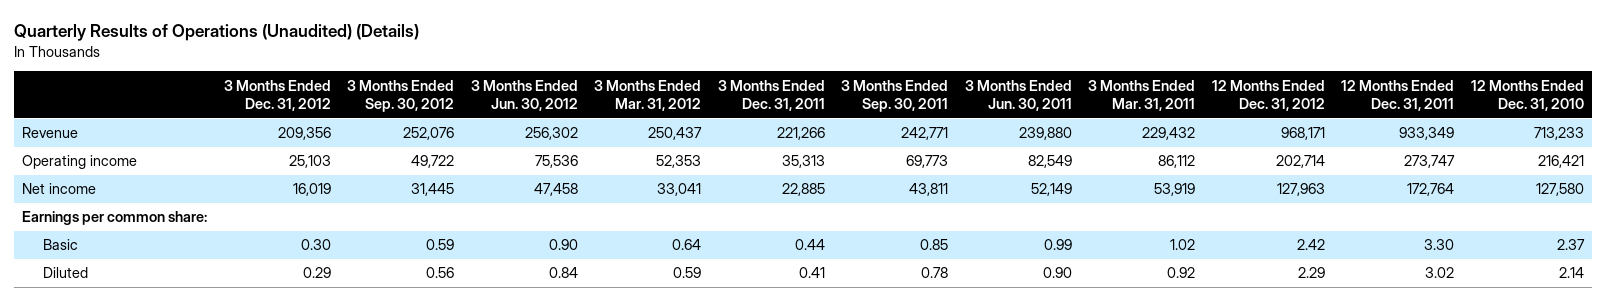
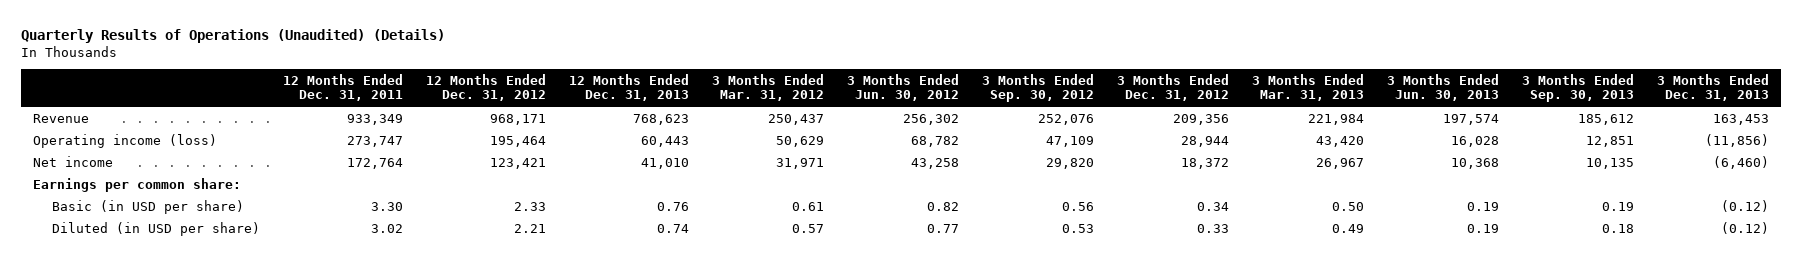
[717,79,825,112] 3 Months Ended Dec. 31, 2011 -> none
[841,79,949,113] 3 Months Ended Sep. 30, 2011 -> none
[964,79,1072,112] 3 Months Ended Jun. 30, 2011 -> none
[1088,79,1196,112] 3 Months Ended Mar. 31, 2011 -> none
[1470,79,1584,112] 12 Months Ended Dec. 31, 2010 -> none
none -> [569,73,690,102] 12 Months Ended Dec. 31, 2013
none -> [1252,73,1365,102] 3 Months Ended Mar. 31, 2013
none -> [1387,73,1500,102] 3 Months Ended Jun. 30, 2013
none -> [1522,73,1635,103] 3 Months Ended Sep. 30, 2013
none -> [1657,73,1770,102] 3 Months Ended Dec. 31, 2013
[22,155,138,170] Operating income -> [32,133,217,148] Operating income (loss)
[288,155,331,169] 25,103 -> [1181,135,1230,147] 28,944
[411,155,455,169] 49,722 -> [1046,135,1095,147] 47,109
[534,155,578,169] 75,536 -> [911,135,960,147] 68,782
[656,155,702,169] 52,353 -> [776,135,825,147] 50,629
[1275,155,1325,169] 202,714 -> [490,135,547,147] 195,464
[292,183,331,197] 16,019 -> [1181,157,1230,169] 18,372
[411,183,455,197] 31,445 -> [1046,157,1095,169] 29,820
[533,183,578,197] 47,458 -> [911,157,960,169] 43,258
[657,183,702,197] 33,041 -> [776,157,825,169] 31,971
[1276,183,1325,197] 127,963 -> [490,157,547,169] 123,421
[42,239,78,251] Basic -> [52,199,245,214] Basic (in USD per share)
[300,239,331,251] 0.30 -> [1197,201,1230,211] 0.34
[426,239,455,251] 0.59 -> [1062,201,1095,211] 0.56
[548,239,578,251] 0.90 -> [927,201,960,211] 0.82
[672,239,702,251] 0.64 -> [792,201,825,211] 0.61
[1296,239,1325,251] 2.42 -> [514,201,547,211] 2.33
[42,267,88,279] Diluted -> [52,221,261,236] Diluted (in USD per share)
[302,267,331,279] 0.29 -> [1197,223,1230,233] 0.33
[426,267,455,279] 0.56 -> [1062,223,1095,233] 0.53
[548,267,578,279] 0.84 -> [927,223,960,233] 0.77
[673,267,702,279] 0.59 -> [792,223,825,233] 0.57
[1297,267,1325,279] 2.29 -> [514,223,547,233] 2.21

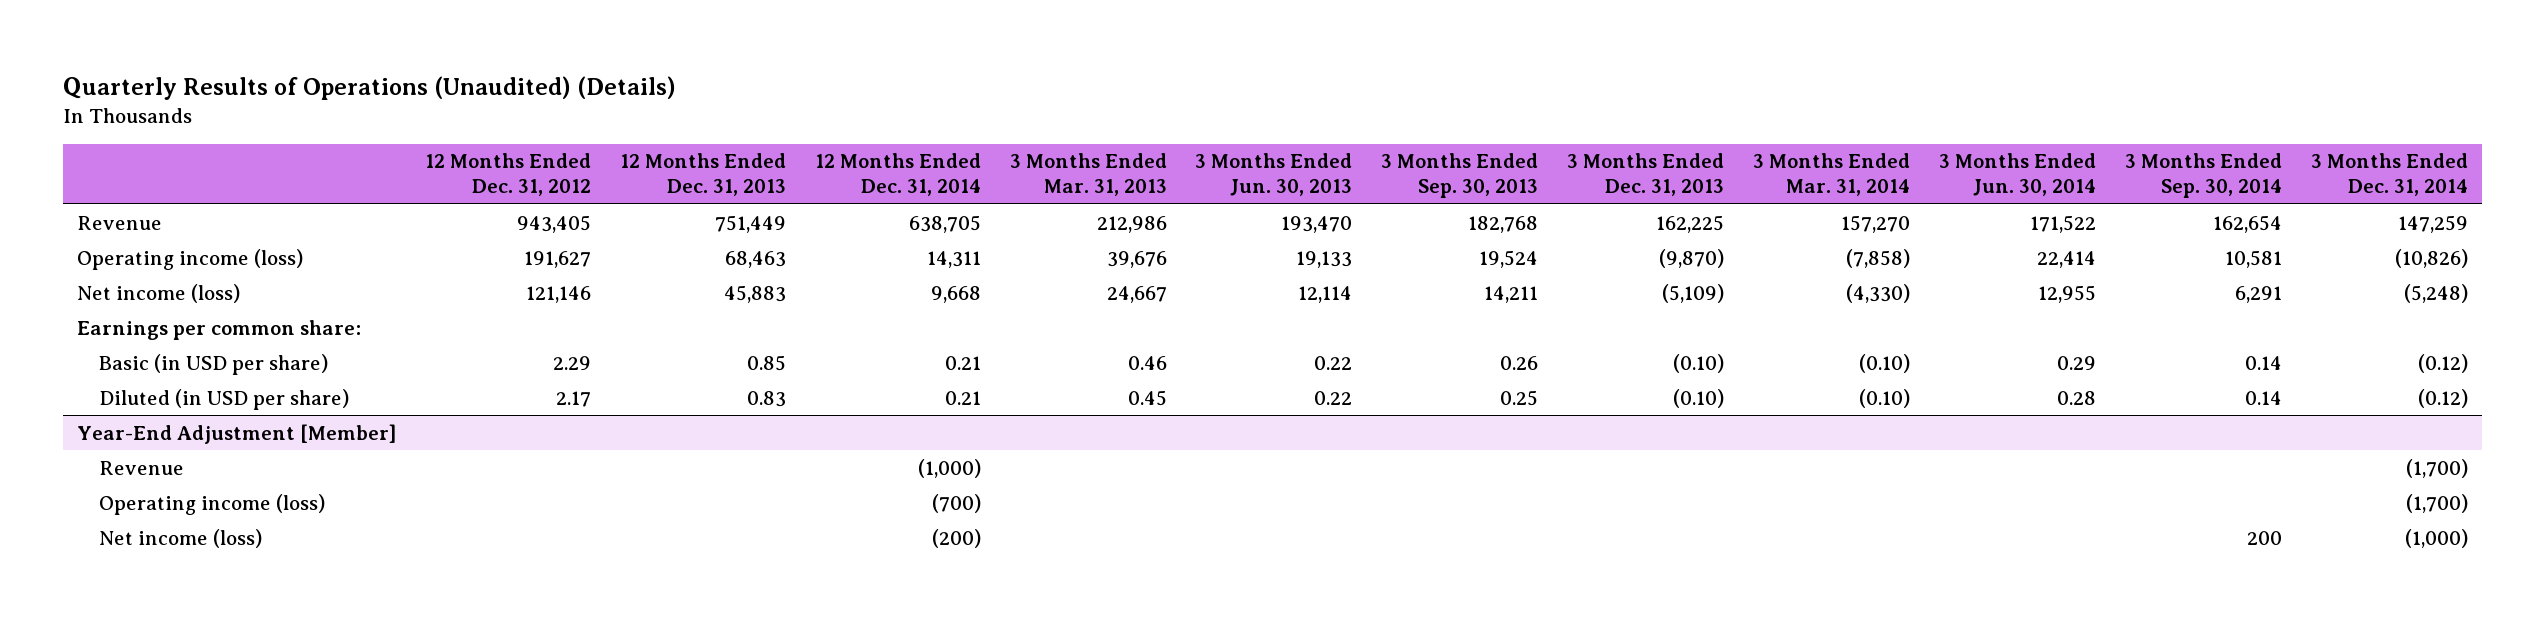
[283,73,404,102] 12 Months Ended Dec. 31, 2011 -> none
[712,73,825,102] 3 Months Ended Mar. 31, 2012 -> none
[847,73,960,102] 3 Months Ended Jun. 30, 2012 -> none
[982,73,1095,103] 3 Months Ended Sep. 30, 2012 -> none
[1117,73,1230,102] 3 Months Ended Dec. 31, 2012 -> none
none -> [814,153,981,197] 12 Months Ended Dec. 31, 2014
none -> [1753,153,1911,197] 3 Months Ended Mar. 31, 2014
none -> [1938,153,2096,197] 3 Months Ended Jun. 30, 2014
none -> [2124,153,2282,199] 3 Months Ended Sep. 30, 2014
none -> [2310,153,2468,197] 3 Months Ended Dec. 31, 2014
[490,113,547,125] 968,171 -> [516,214,591,233] 943,405
[633,113,690,125] 768,623 -> [714,214,786,233] 751,449
[1308,113,1365,125] 221,984 -> [1096,215,1167,233] 212,986
[1443,113,1500,125] 197,574 -> [1281,215,1353,233] 193,470
[1578,113,1635,125] 185,612 -> [1468,215,1539,233] 182,768
[1713,113,1770,125] 163,453 -> [1656,214,1725,233] 162,225
[490,135,547,147] 195,464 -> [523,250,591,268] 191,627
[641,135,690,147] 60,443 -> [724,250,786,268] 68,463
[1316,135,1365,147] 43,420 -> [1106,250,1167,268] 39,676
[1451,135,1500,147] 16,028 -> [1296,250,1353,268] 19,133
[1586,135,1635,147] 12,851 -> [1479,249,1539,268] 19,524
[1705,133,1770,147] (11,856) -> [1659,248,1725,268] (9,870)
[32,155,113,167] Net income -> [77,283,241,303] Net income (loss)
[490,157,547,169] 123,421 -> [525,285,591,303] 121,146
[641,157,690,169] 41,010 -> [723,284,786,303] 45,883
[1316,157,1365,169] 26,967 -> [1106,285,1167,303] 24,667
[1451,157,1500,169] 10,368 -> [1298,285,1353,303] 12,114
[1586,157,1635,169] 10,135 -> [1484,285,1539,303] 14,211
[1713,155,1770,169] (6,460) -> [1662,283,1725,303] (5,109)
[514,201,547,211] 2.33 -> [552,355,591,370] 2.29
[657,201,690,211] 0.76 -> [746,354,786,371] 0.85
[1332,201,1365,211] 0.50 -> [1127,355,1167,370] 0.46
[1467,201,1500,211] 0.19 -> [1314,355,1353,370] 0.22
[1602,201,1635,211] 0.19 -> [1500,355,1539,370] 0.26
[1721,199,1770,212] (0.12) -> [1673,353,1725,373] (0.10)
[514,223,547,233] 2.21 -> [555,390,591,407] 2.17
[657,223,690,233] 0.74 -> [746,390,786,407] 0.83
[1332,223,1365,233] 0.49 -> [1127,389,1167,406] 0.45
[1467,223,1500,233] 0.19 -> [1314,390,1353,405] 0.22
[1602,223,1635,233] 0.18 -> [1500,389,1539,406] 0.25
[1721,221,1770,234] (0.12) -> [1673,388,1725,408] (0.10)
none -> [77,423,397,444] Year-End Adjustment [Member]
none -> [98,460,184,475] Revenue
none -> [98,493,325,515] Operating income (loss)
none -> [98,528,262,548] Net income (loss)

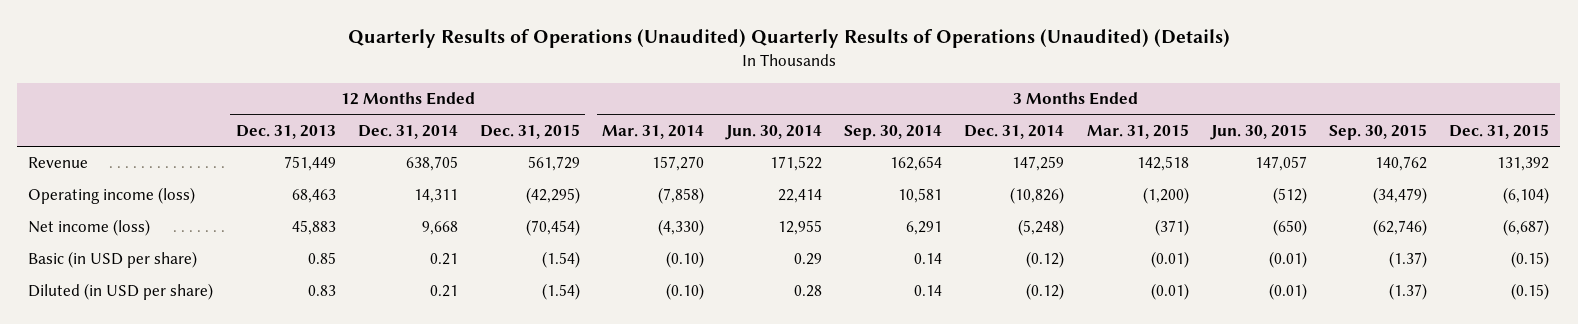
[62,75,676,100] Quarterly Results of Operations (Unaudited) (Details) -> [347,29,1230,49] Quarterly Results of Operations (Unaudited) Quarterly Results of Operations (Unaudited) (Details)
[424,153,591,197] 12 Months Ended Dec. 31, 2012 -> none
[1009,153,1167,197] 3 Months Ended Mar. 31, 2013 -> none
[1195,153,1353,197] 3 Months Ended Jun. 30, 2013 -> none
[1381,153,1539,199] 3 Months Ended Sep. 30, 2013 -> none
[1567,153,1725,197] 3 Months Ended Dec. 31, 2013 -> none
none -> [479,123,580,139] Dec. 31, 2015
none -> [1086,123,1189,139] Mar. 31, 2015
none -> [1209,123,1307,140] Jun. 30, 2015
none -> [1328,123,1427,140] Sep. 30, 2015
none -> [1449,123,1550,139] Dec. 31, 2015
[77,319,362,340] Earnings per common share: -> none
[77,423,397,444] Year-End Adjustment [Member] -> none
[98,460,184,475] Revenue -> none
[98,493,325,515] Operating income (loss) -> none
[98,528,262,548] Net income (loss) -> none

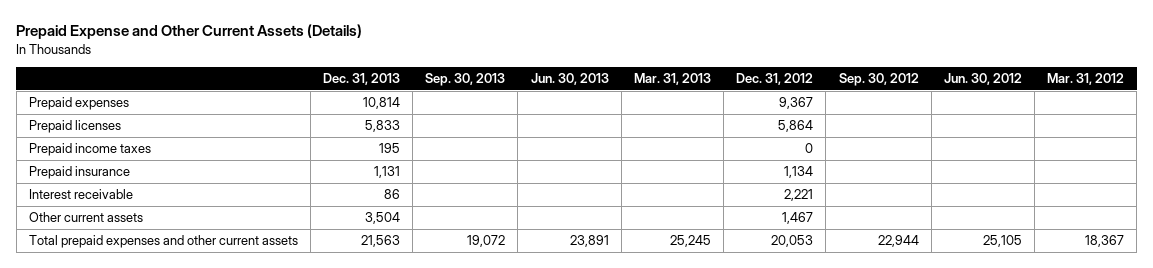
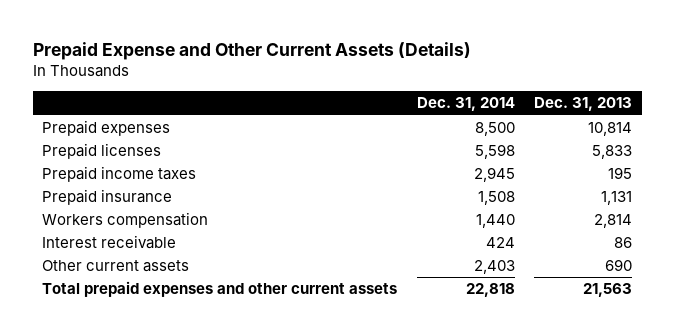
[425,73,506,87] Sep. 30, 2013 -> none
[530,73,609,86] Jun. 30, 2013 -> none
[633,73,711,86] Mar. 31, 2013 -> none
[736,73,814,86] Dec. 31, 2012 -> none
[838,73,919,87] Sep. 30, 2012 -> none
[943,73,1022,86] Jun. 30, 2012 -> none
[1047,73,1125,86] Mar. 31, 2012 -> none
none -> [416,97,515,112] Dec. 31, 2014
none -> [42,212,209,229] Workers compensation
[365,212,401,225] 3,504 -> [605,259,633,272] 690

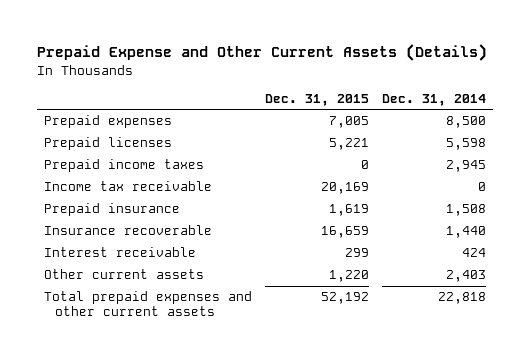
[534,97,633,112] Dec. 31, 2013 -> none
none -> [265,93,370,106] Dec. 31, 2015
none -> [43,181,212,192] Income tax receivable
[42,212,209,229] Workers compensation -> [43,225,212,236] Insurance recoverable

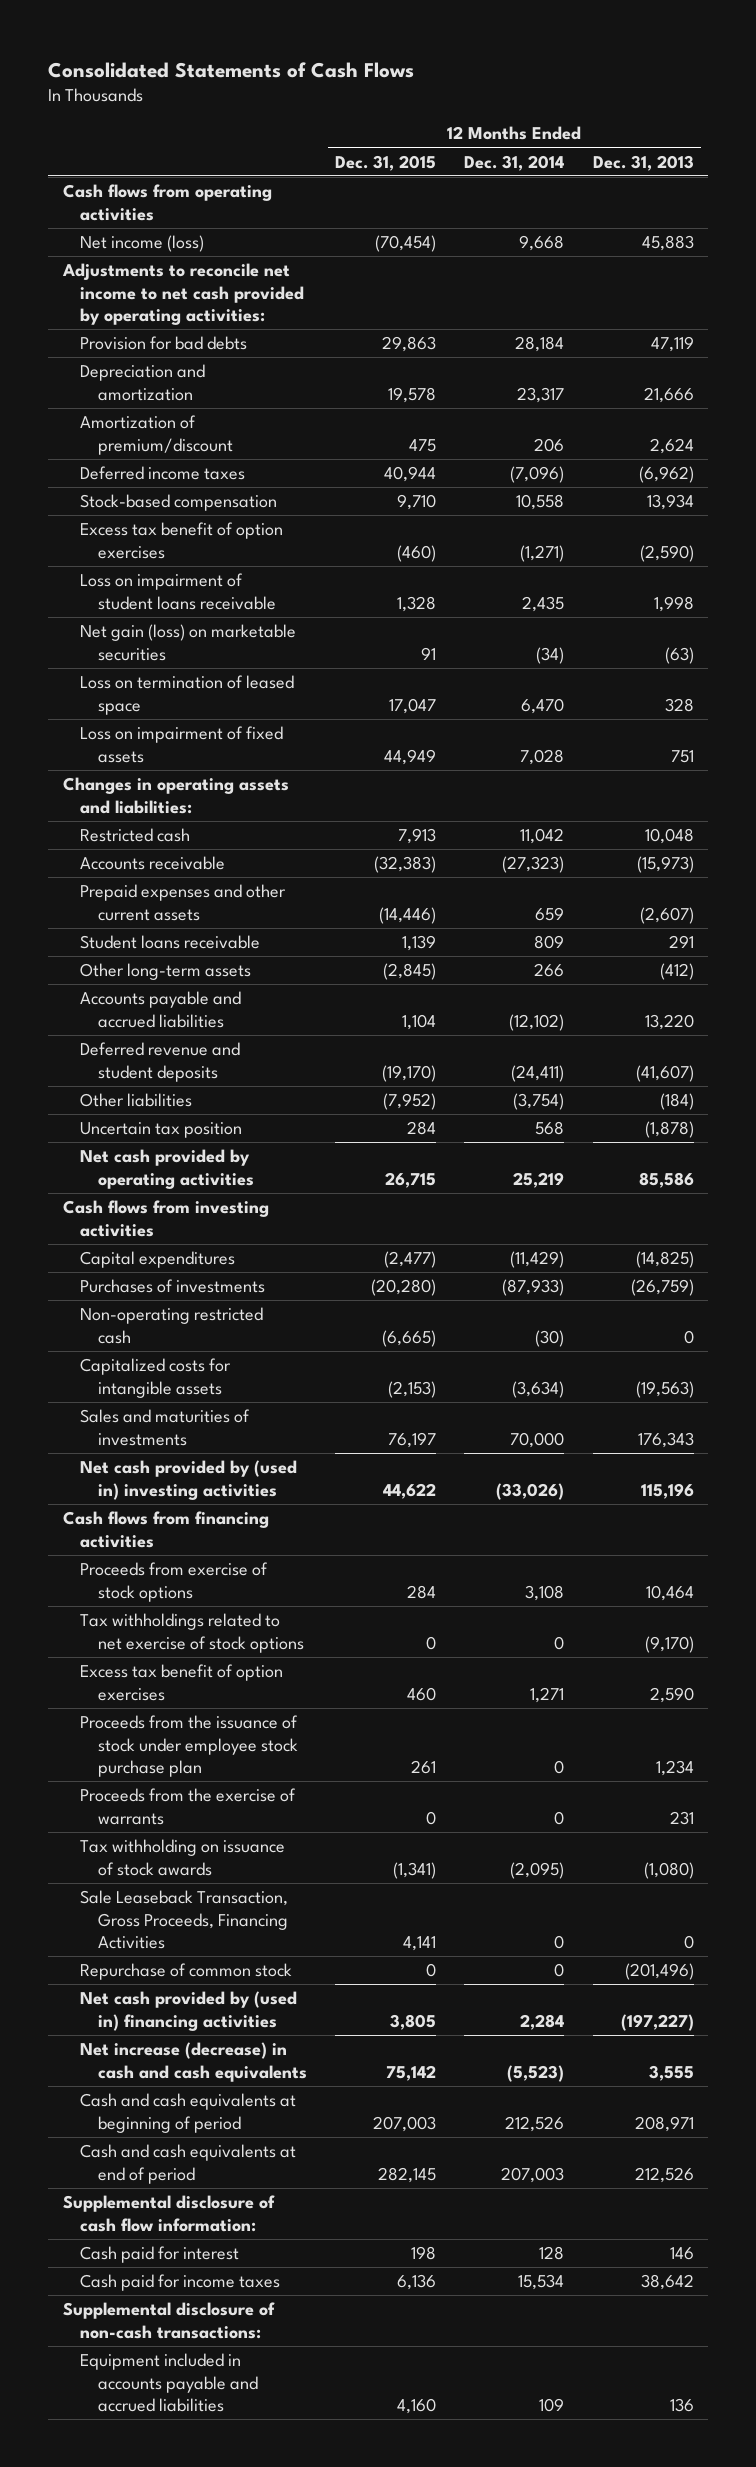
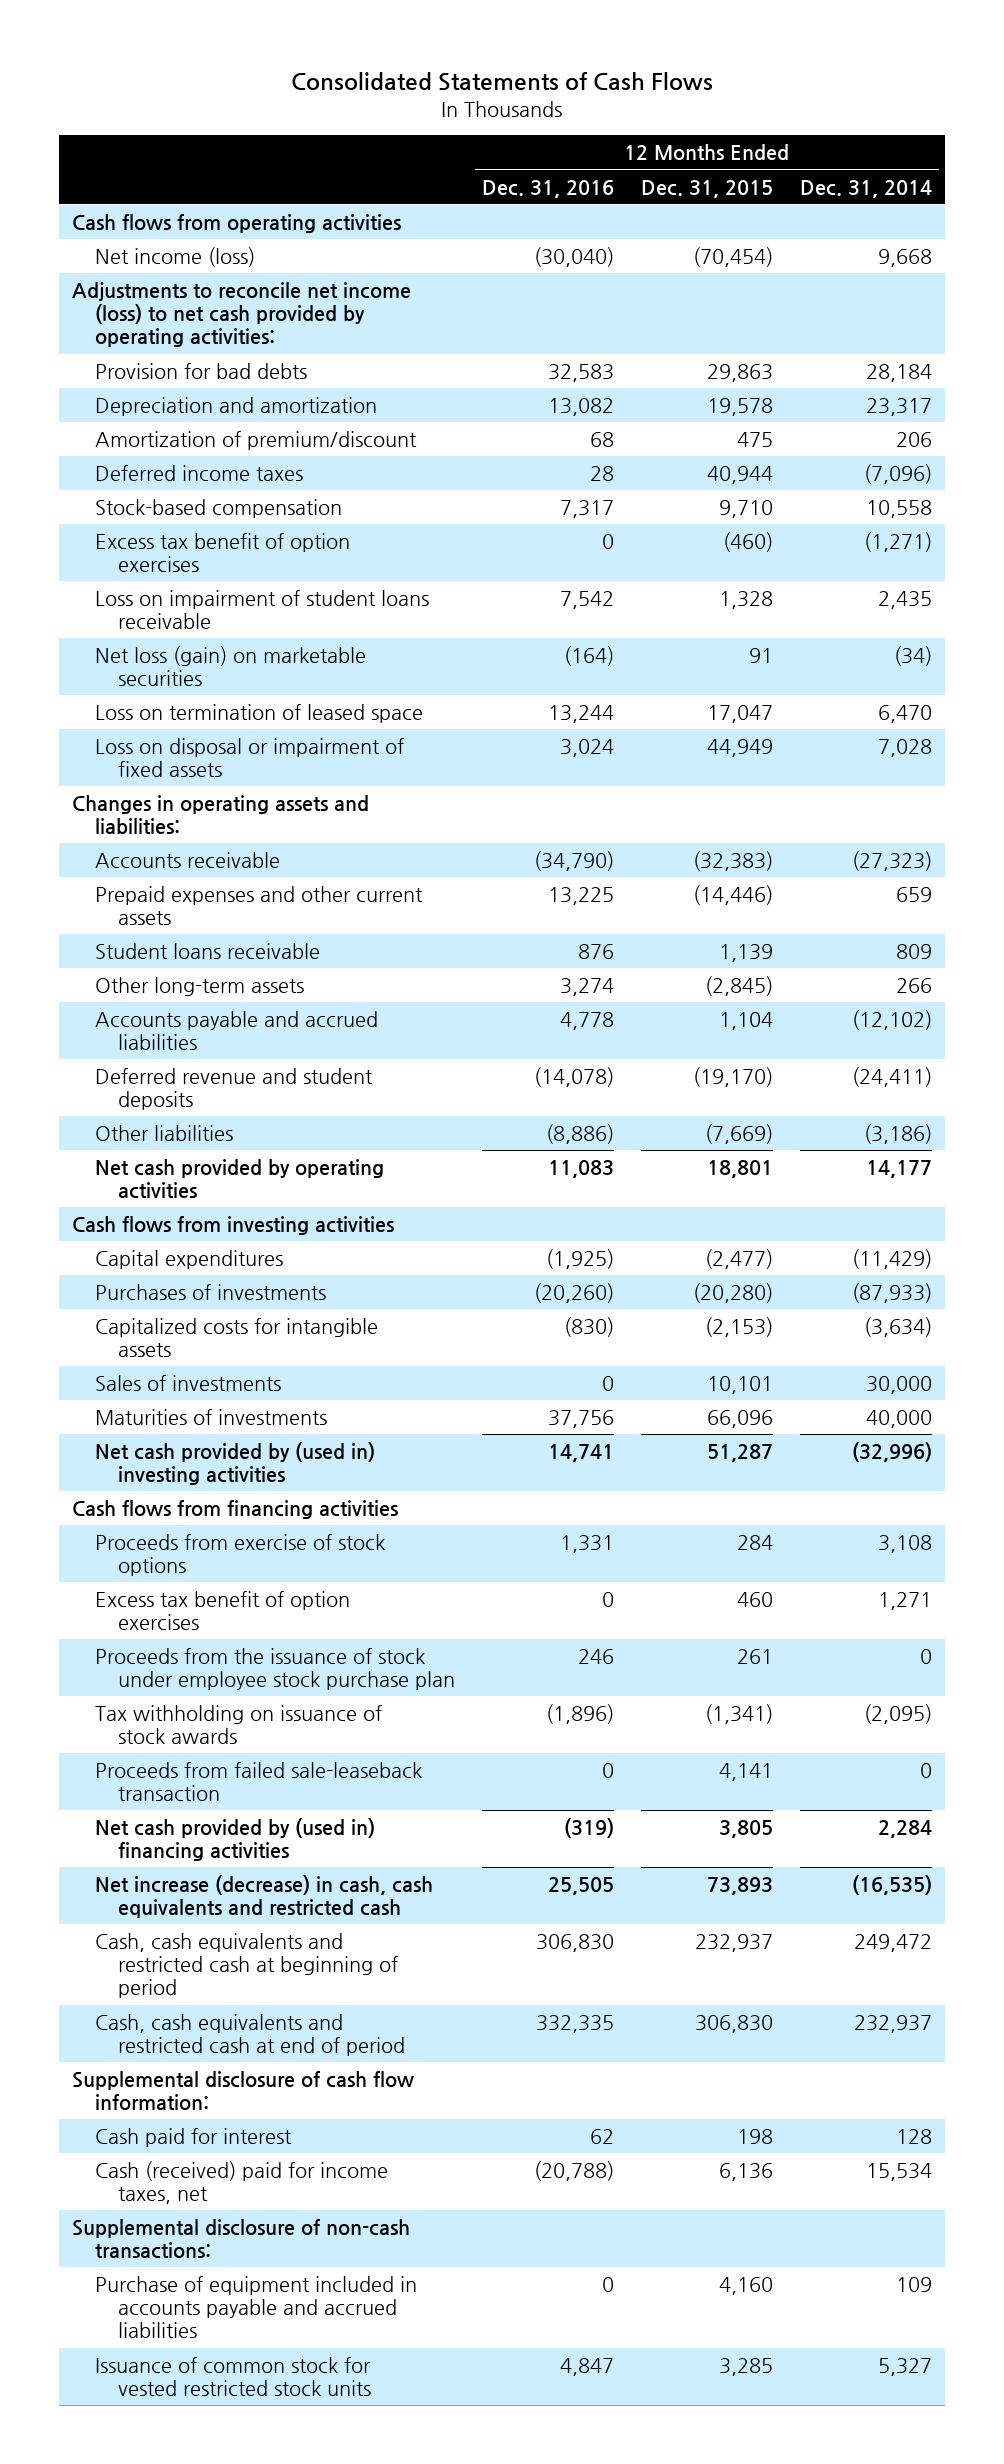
[592,154,694,171] Dec. 31, 2013 -> none
none -> [482,179,615,198] Dec. 31, 2016
[61,263,305,326] Adjustments to reconcile net income to net cash provided by operating activities: -> [72,282,412,348] Adjustments to reconcile net income (loss) to net cash provided by operating activities:
[80,624,297,661] Net gain (loss) on marketable securities -> [95,646,367,687] Net loss (gain) on marketable securities
[80,726,284,763] Loss on impairment of fixed assets -> [95,738,405,778] Loss on disposal or impairment of fixed assets
[80,828,191,843] Restricted cash -> none
[80,1122,243,1139] Uncertain tax position -> none
[383,1093,437,1111] (7,952) -> [704,1124,773,1145] (7,669)
[513,1093,565,1111] (3,754) -> [863,1124,932,1145] (3,186)
[385,1171,437,1188] 26,715 -> [706,1160,773,1179] 18,801
[513,1171,565,1188] 25,219 -> [865,1160,932,1179] 14,177
[80,1307,264,1344] Non-operating restricted cash -> none
none -> [95,1375,282,1392] Sales of investments
[80,1409,251,1446] Sales and maturities of investments -> [95,1409,328,1426] Maturities of investments
[388,1431,437,1448] 76,197 -> [706,1410,773,1429] 66,096
[510,1431,565,1448] 70,000 -> [865,1410,932,1429] 40,000
[383,1482,437,1499] 44,622 -> [706,1444,773,1463] 51,287
[496,1482,565,1500] (33,026) -> [851,1442,932,1463] (32,996)
[80,1613,304,1653] Tax withholdings related to net exercise of stock options -> none
[80,1788,297,1825] Proceeds from the exercise of warrants -> none
[80,1963,293,1981] Repurchase of common stock -> none
[80,1890,289,1950] Sale Leaseback Transaction, Gross Proceeds, Financing Activities -> [95,1762,423,1802] Proceeds from failed sale-leaseback transaction
[80,2042,307,2082] Net increase (decrease) in cash and cash equivalents -> [95,1875,434,1919] Net increase (decrease) in cash, cash equivalents and restricted cash
[386,2064,437,2081] 75,142 -> [706,1877,773,1896] 73,893
[507,2064,565,2082] (5,523) -> [851,1875,932,1896] (16,535)
[80,2093,297,2133] Cash and cash equivalents at beginning of period -> [95,1933,399,1999] Cash, cash equivalents and restricted cash at beginning of period
[373,2115,437,2132] 207,003 -> [694,1934,773,1953] 232,937
[505,2115,565,2132] 212,526 -> [853,1934,932,1953] 249,472
[80,2144,297,2184] Cash and cash equivalents at end of period -> [95,2014,406,2057] Cash, cash equivalents and restricted cash at end of period
[378,2166,437,2183] 282,145 -> [694,2015,773,2034] 306,830
[501,2166,565,2183] 207,003 -> [853,2015,932,2034] 232,937
[80,2274,281,2292] Cash paid for income taxes -> [95,2161,389,2205] Cash (received) paid for income taxes, net
[80,2353,258,2413] Equipment included in accounts payable and accrued liabilities -> [95,2276,418,2339] Purchase of equipment included in accounts payable and accrued liabilities
none -> [95,2357,372,2397] Issuance of common stock for vested restricted stock units

